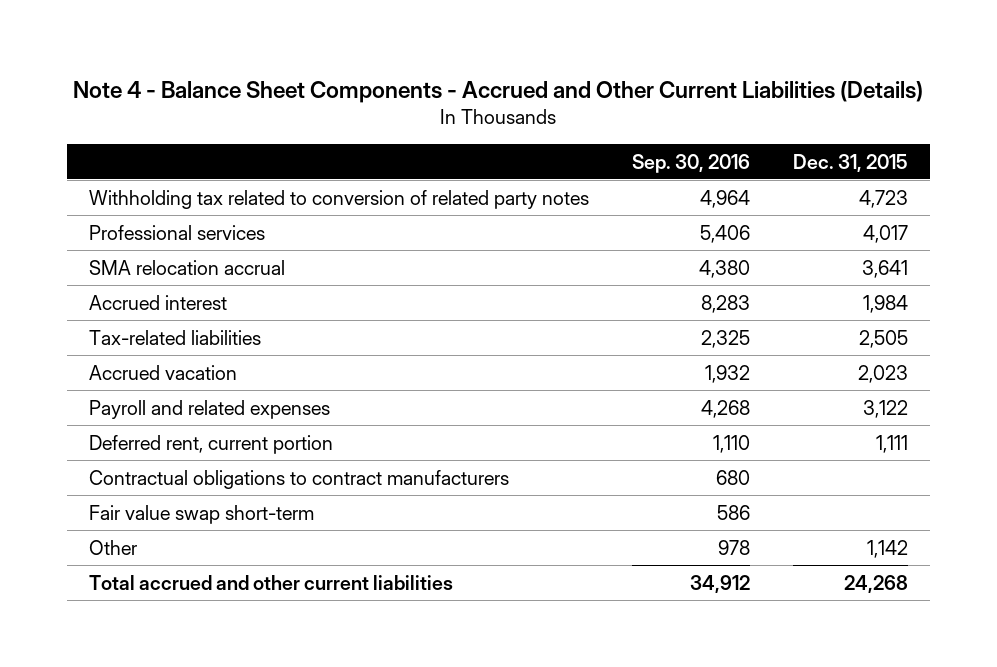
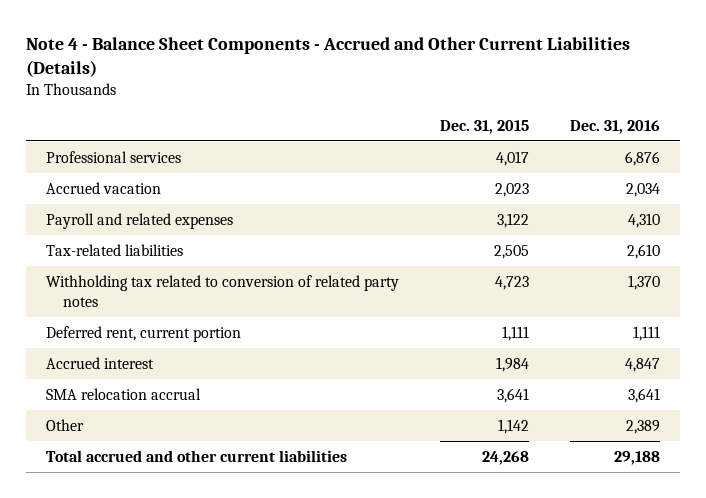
[631,153,750,173] Sep. 30, 2016 -> none
none -> [569,119,660,134] Dec. 31, 2016
[88,329,261,345] Tax-related liabilities -> [46,243,184,256] Tax-related liabilities
[88,189,589,209] Withholding tax related to conversion of related party notes -> [46,274,400,307] Withholding tax related to conversion of related party notes
[88,469,509,489] Contractual obligations to contract manufacturers -> none
[88,504,314,524] Fair value swap short-term -> none
[88,294,227,310] Accrued interest -> [46,356,155,369] Accrued interest
[88,259,285,275] SMA relocation accrual -> [46,387,202,400] SMA relocation accrual

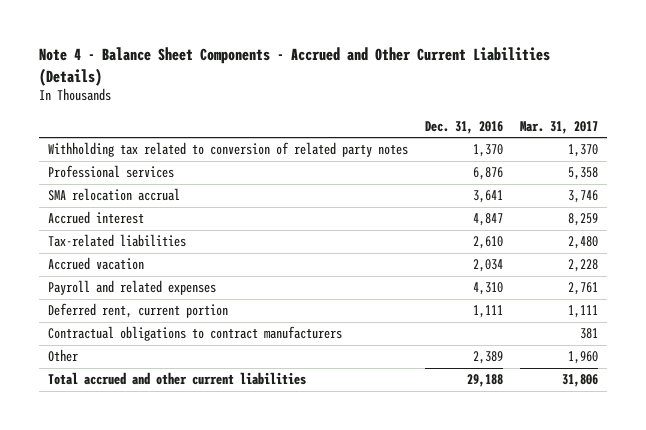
[439,119,529,134] Dec. 31, 2015 -> none
none -> [520,120,599,134] Mar. 31, 2017
[46,274,400,307] Withholding tax related to conversion of related party notes -> [47,142,408,158] Withholding tax related to conversion of related party notes
[46,387,202,400] SMA relocation accrual -> [47,188,180,202] SMA relocation accrual
[46,356,155,369] Accrued interest -> [47,211,144,225] Accrued interest
[46,243,184,256] Tax-related liabilities -> [47,234,186,248] Tax-related liabilities
none -> [47,326,342,342] Contractual obligations to contract manufacturers

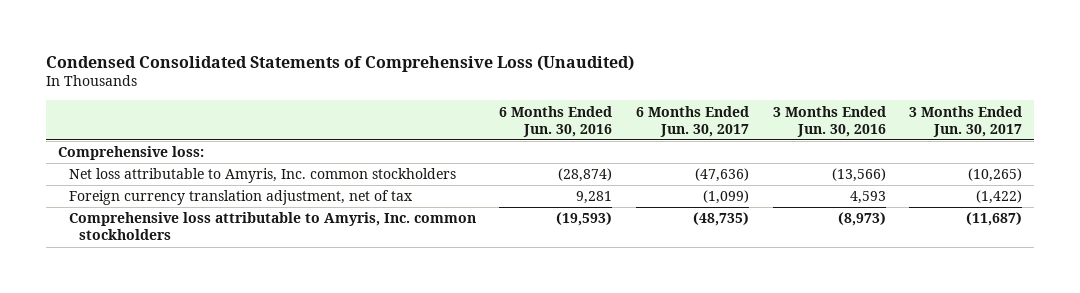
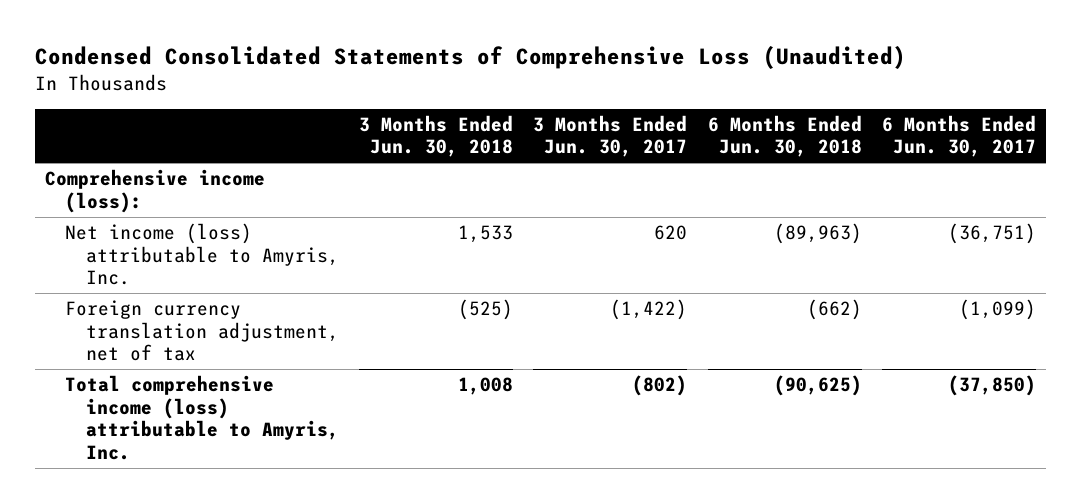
[499,105,613,137] 6 Months Ended Jun. 30, 2016 -> none
[772,105,886,137] 3 Months Ended Jun. 30, 2016 -> none
none -> [359,114,514,158] 3 Months Ended Jun. 30, 2018
none -> [707,114,862,158] 6 Months Ended Jun. 30, 2018
[57,146,204,161] Comprehensive loss: -> [44,169,265,213] Comprehensive income (loss):
[68,168,456,184] Net loss attributable to Amyris, Inc. common stockholders -> [65,223,340,286] Net income (loss) attributable to Amyris, Inc.
[694,168,749,183] (47,636) -> [947,223,1036,245] (36,751)
[968,168,1023,183] (10,265) -> [654,225,688,241] 620
[68,212,476,241] Comprehensive loss attributable to Amyris, Inc. common stockholders -> [65,375,340,460] Total comprehensive income (loss) attributable to Amyris, Inc.
[692,212,749,227] (48,735) -> [947,375,1036,397] (37,850)
[966,212,1023,227] (11,687) -> [632,375,688,397] (802)

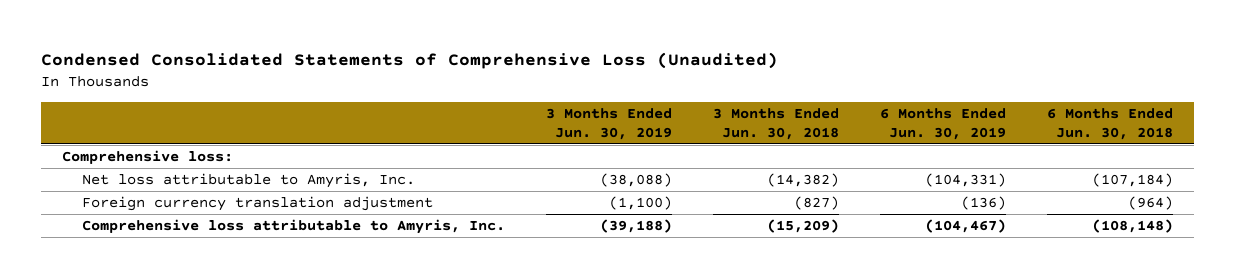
[533,114,688,158] 3 Months Ended Jun. 30, 2017 -> none
[881,114,1036,158] 6 Months Ended Jun. 30, 2017 -> none
none -> [545,108,672,140] 3 Months Ended Jun. 30, 2019
none -> [880,108,1007,140] 6 Months Ended Jun. 30, 2019
[44,169,265,213] Comprehensive income (loss): -> [61,150,233,165] Comprehensive loss:
[65,223,340,286] Net income (loss) attributable to Amyris, Inc. -> [81,173,415,189] Net loss attributable to Amyris, Inc.
[458,225,514,244] 1,533 -> [767,173,840,188] (14,382)
[773,223,862,245] (89,963) -> [1092,173,1174,188] (107,184)
[65,300,340,362] Foreign currency translation adjustment, net of tax -> [81,196,433,212] Foreign currency translation adjustment
[458,299,514,321] (525) -> [794,196,840,211] (827)
[806,299,862,321] (662) -> [1128,196,1174,211] (964)
[65,375,340,460] Total comprehensive income (loss) attributable to Amyris, Inc. -> [81,219,505,235] Comprehensive loss attributable to Amyris, Inc.
[458,377,514,396] 1,008 -> [767,219,840,234] (15,209)
[773,375,862,397] (90,625) -> [1092,219,1174,234] (108,148)

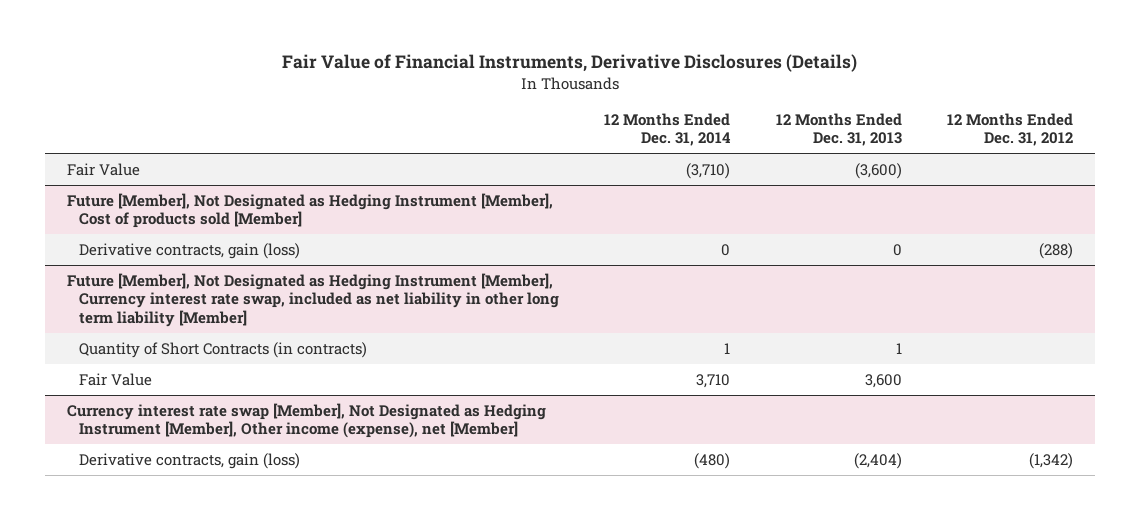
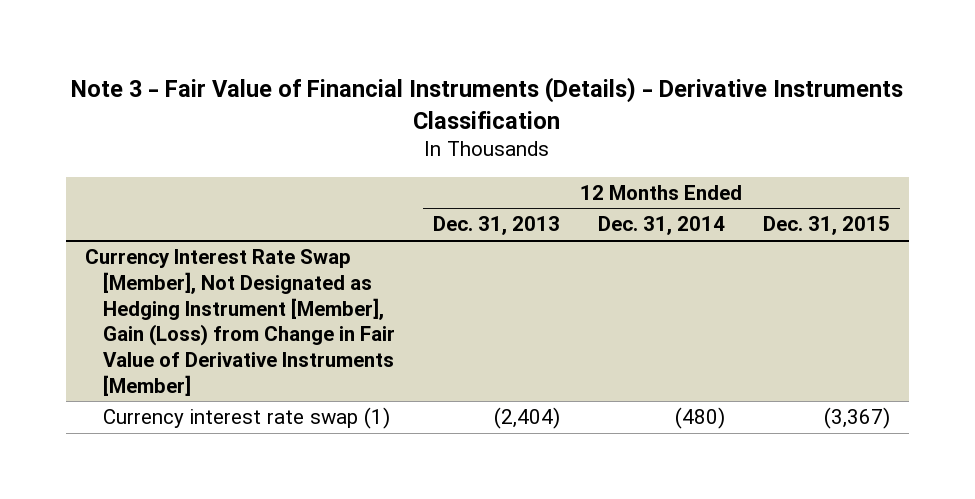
[282,54,858,73] Fair Value of Financial Instruments, Derivative Disclosures (Details) -> [71,77,904,129] Note 3 - Fair Value of Financial Instruments (Details) - Derivative Instruments Classification
[946,112,1073,147] 12 Months Ended Dec. 31, 2012 -> none
none -> [762,216,890,236] Dec. 31, 2015
[67,162,141,176] Fair Value -> none
[67,192,554,229] Future [Member], Not Designated as Hedging Instrument [Member], Cost of products sold [Member] -> none
[78,242,300,259] Derivative contracts, gain (loss) -> none
[67,272,559,327] Future [Member], Not Designated as Hedging Instrument [Member], Currency interest rate swap, included as net liability in other long term liability [Member] -> none
[78,341,367,358] Quantity of Short Contracts (in contracts) -> none
[78,372,152,386] Fair Value -> none
[67,402,547,439] Currency interest rate swap [Member], Not Designated as Hedging Instrument [Member], Other income (expense), net [Member] -> none
none -> [84,249,395,396] Currency Interest Rate Swap [Member], Not Designated as Hedging Instrument [Member], Gain (Loss) from Change in Fair Value of Derivative Instruments [Member]
[78,452,300,469] Derivative contracts, gain (loss) -> [102,407,390,430] Currency interest rate swap (1)

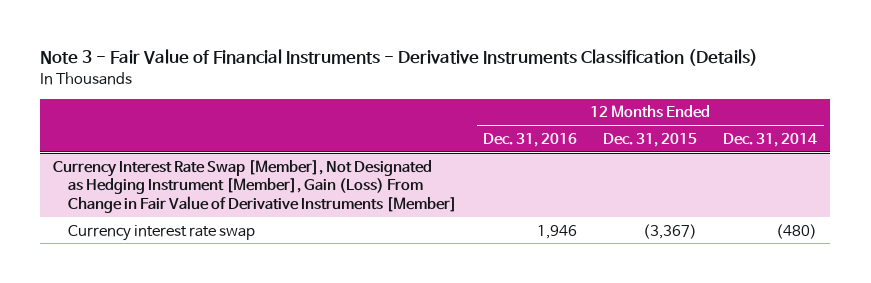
[71,77,904,129] Note 3 - Fair Value of Financial Instruments (Details) - Derivative Instruments Classification -> [40,49,759,67] Note 3 - Fair Value of Financial Instruments - Derivative Instruments Classification (Details)
[432,216,560,236] Dec. 31, 2013 -> none
none -> [483,132,578,147] Dec. 31, 2016
[84,249,395,396] Currency Interest Rate Swap [Member], Not Designated as Hedging Instrument [Member], Gain (Loss) from Change in Fair Value of Derivative Instruments [Member] -> [53,159,458,214] Currency Interest Rate Swap [Member], Not Designated as Hedging Instrument [Member], Gain (Loss) From Change in Fair Value of Derivative Instruments [Member]
[102,407,390,430] Currency interest rate swap (1) -> [68,224,256,241] Currency interest rate swap

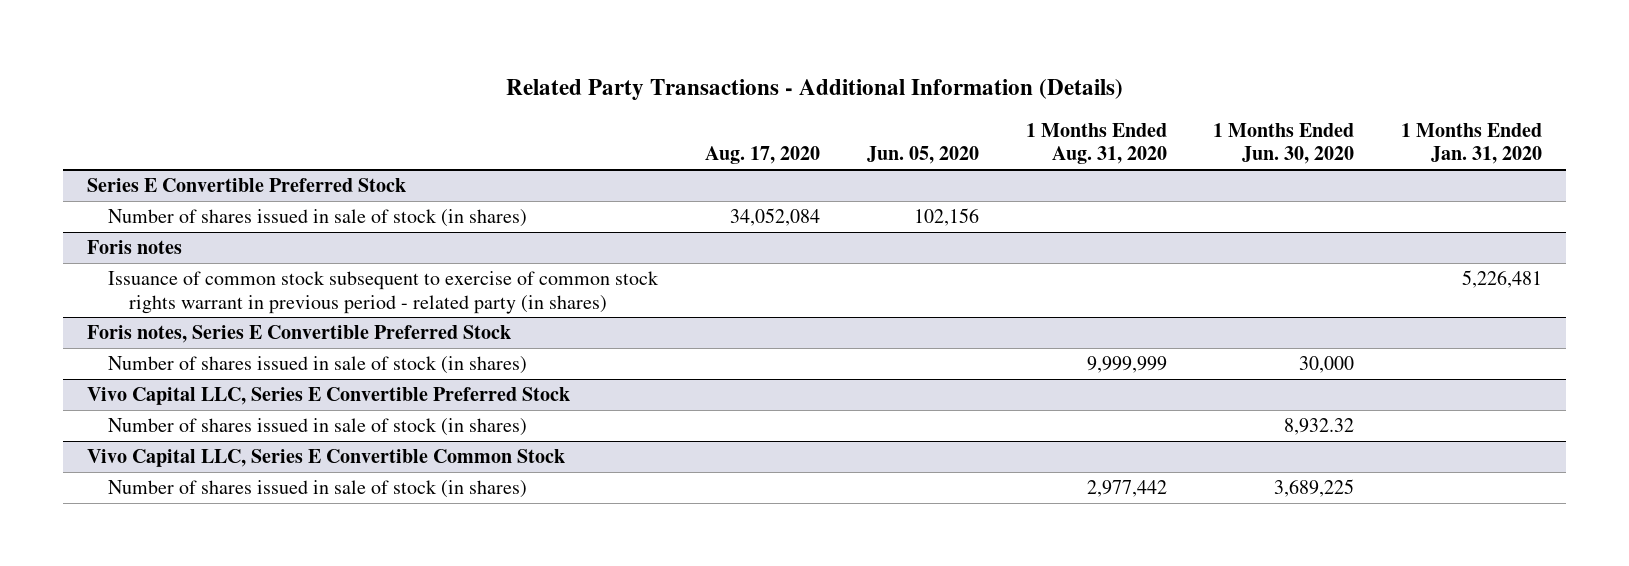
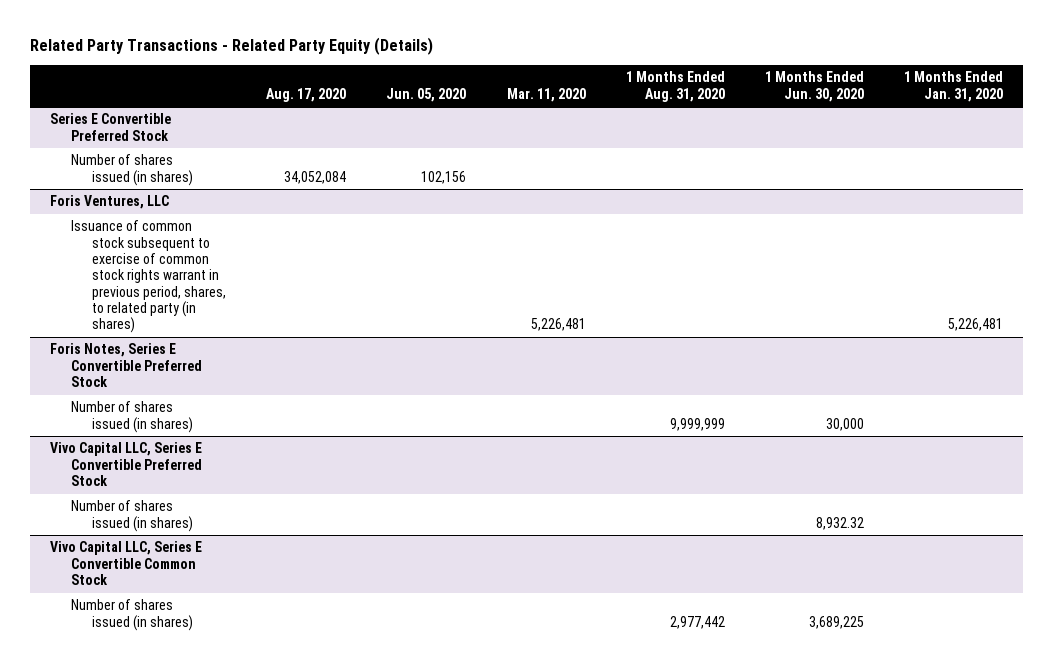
[505,78,1123,100] Related Party Transactions - Additional Information (Details) -> [29,37,433,56] Related Party Transactions - Related Party Equity (Details)
none -> [506,87,586,102] Mar. 11, 2020
[108,209,528,228] Number of shares issued in sale of stock (in shares) -> [70,154,193,186] Number of shares issued (in shares)
[86,240,182,255] Foris notes -> [49,195,169,210] Foris Ventures, LLC
[108,271,660,314] Issuance of common stock subsequent to exercise of common stock rights warrant in previous period - related party (in shares) -> [70,220,226,334] Issuance of common stock subsequent to exercise of common stock rights warrant in previous period, shares, to related party (in shares)
[86,325,511,344] Foris notes, Series E Convertible Preferred Stock -> [49,343,202,387] Foris Notes, Series E Convertible Preferred Stock
[108,356,528,375] Number of shares issued in sale of stock (in shares) -> [70,401,193,433] Number of shares issued (in shares)
[108,418,528,437] Number of shares issued in sale of stock (in shares) -> [70,500,193,532] Number of shares issued (in shares)
[108,480,528,499] Number of shares issued in sale of stock (in shares) -> [70,599,193,631] Number of shares issued (in shares)

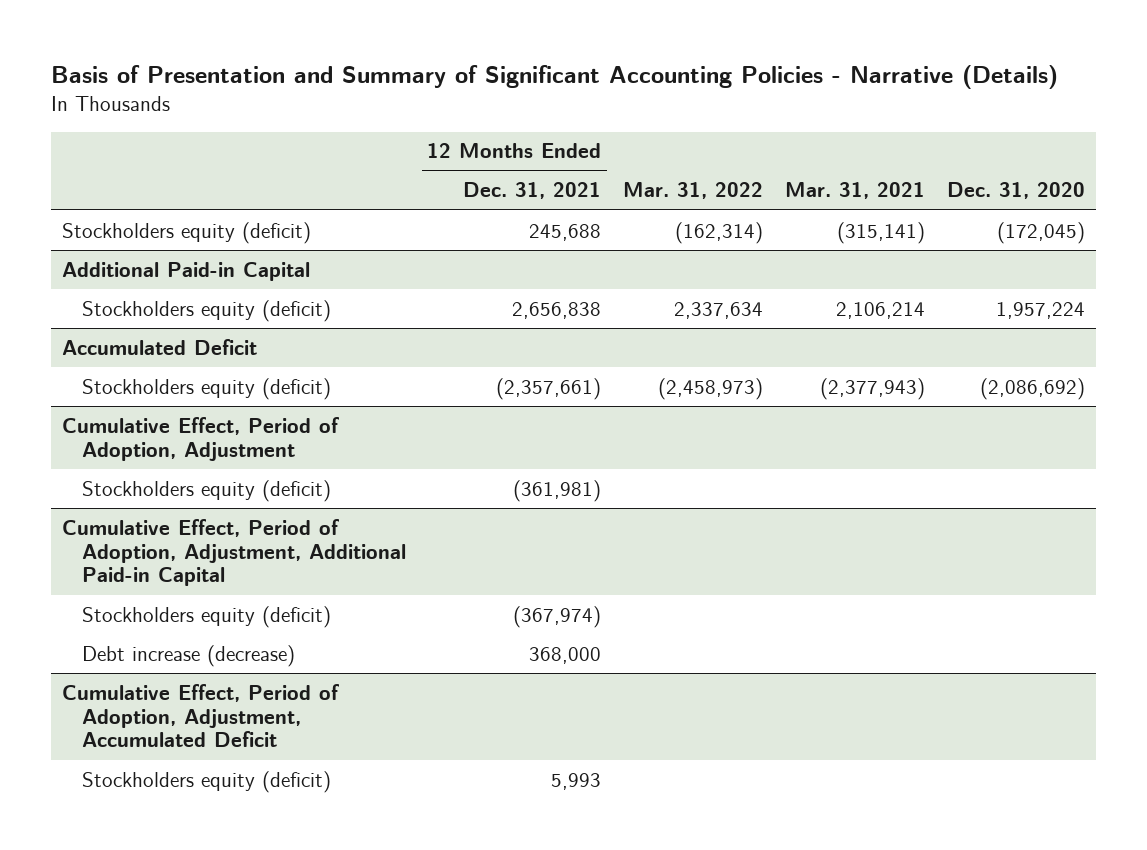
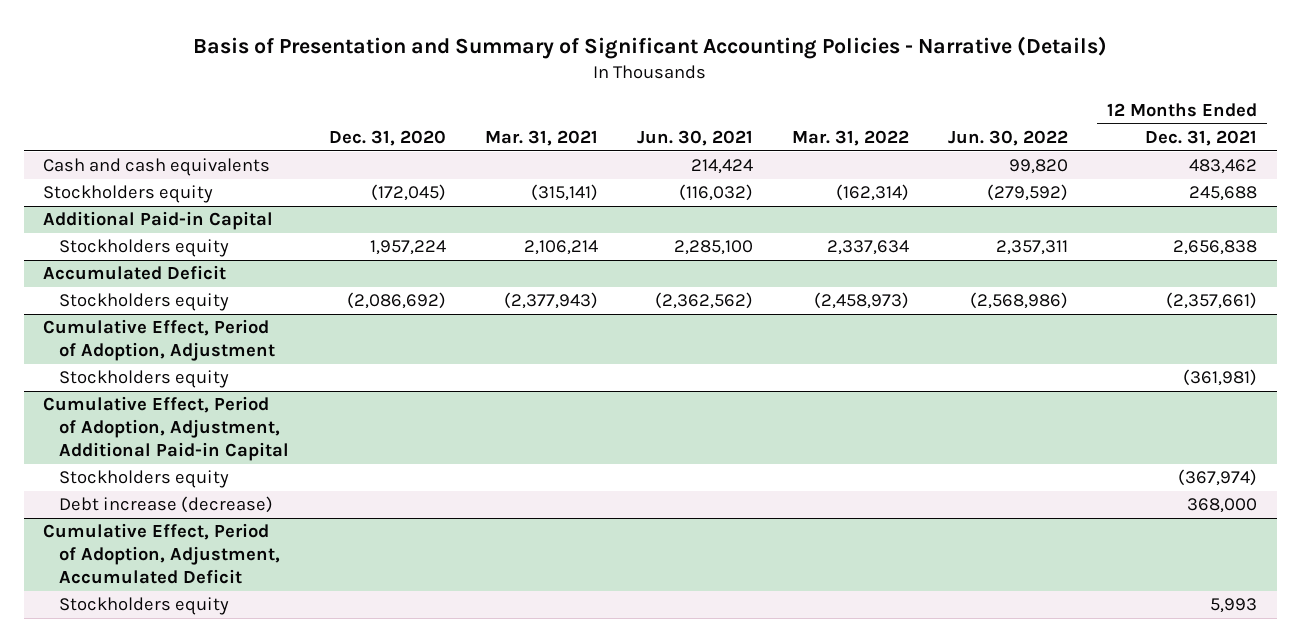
none -> [636,129,753,146] Jun. 30, 2021
none -> [948,129,1069,146] Jun. 30, 2022
none -> [43,158,271,177] Cash and cash equivalents
[62,221,312,244] Stockholders equity (deficit) -> [43,185,214,204] Stockholders equity
[81,299,331,322] Stockholders equity (deficit) -> [59,239,230,258] Stockholders equity
[81,377,331,400] Stockholders equity (deficit) -> [59,293,230,312] Stockholders equity
[81,479,331,502] Stockholders equity (deficit) -> [59,370,230,389] Stockholders equity
[81,605,331,628] Stockholders equity (deficit) -> [59,470,230,489] Stockholders equity
[81,770,331,793] Stockholders equity (deficit) -> [59,597,230,616] Stockholders equity

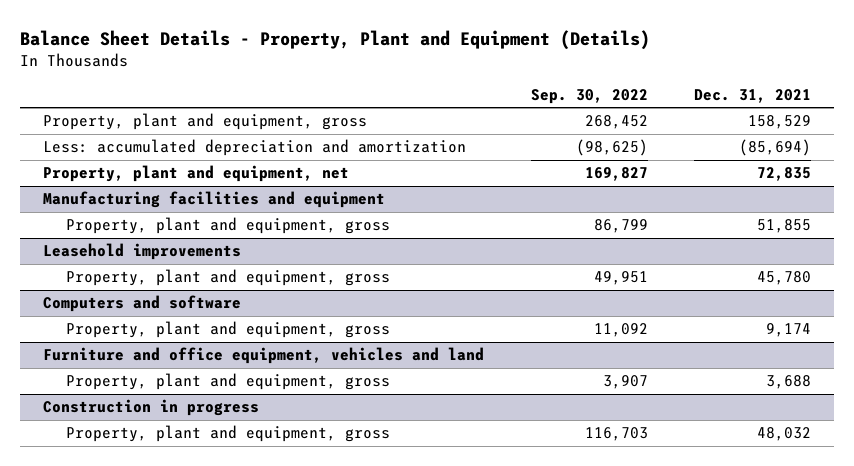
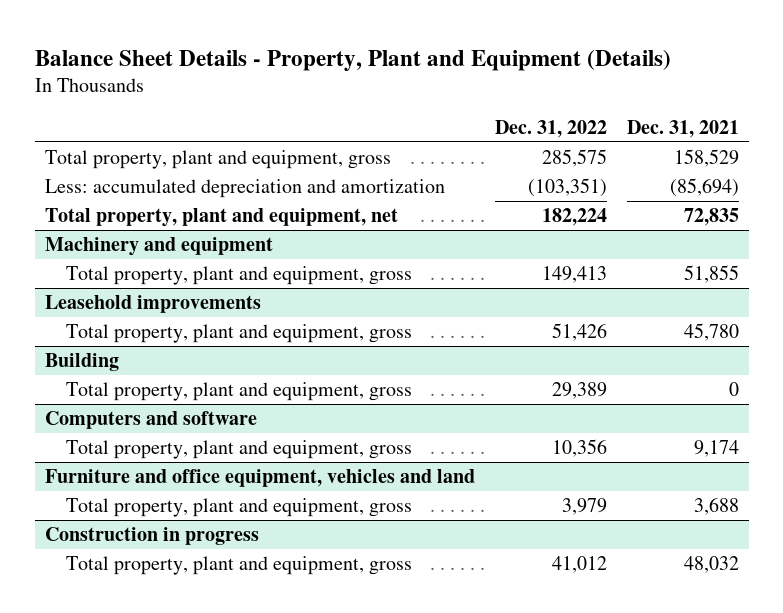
[530,88,648,104] Sep. 30, 2022 -> none
none -> [494,119,607,138] Dec. 31, 2022
[43,113,368,131] Property, plant and equipment, gross -> [44,150,391,170] Total property, plant and equipment, gross
[43,191,386,209] Manufacturing facilities and equipment -> none
[43,165,350,183] Property, plant and equipment, net -> [44,208,398,228] Total property, plant and equipment, net
none -> [44,237,273,257] Machinery and equipment
[66,217,391,235] Property, plant and equipment, gross -> [66,266,413,286] Total property, plant and equipment, gross
[66,269,391,287] Property, plant and equipment, gross -> [66,324,413,344] Total property, plant and equipment, gross
none -> [44,353,119,372] Building
none -> [66,382,413,402] Total property, plant and equipment, gross
[66,321,391,339] Property, plant and equipment, gross -> [66,440,413,460] Total property, plant and equipment, gross
[66,373,391,391] Property, plant and equipment, gross -> [66,498,413,518] Total property, plant and equipment, gross
[66,425,391,443] Property, plant and equipment, gross -> [66,556,413,576] Total property, plant and equipment, gross

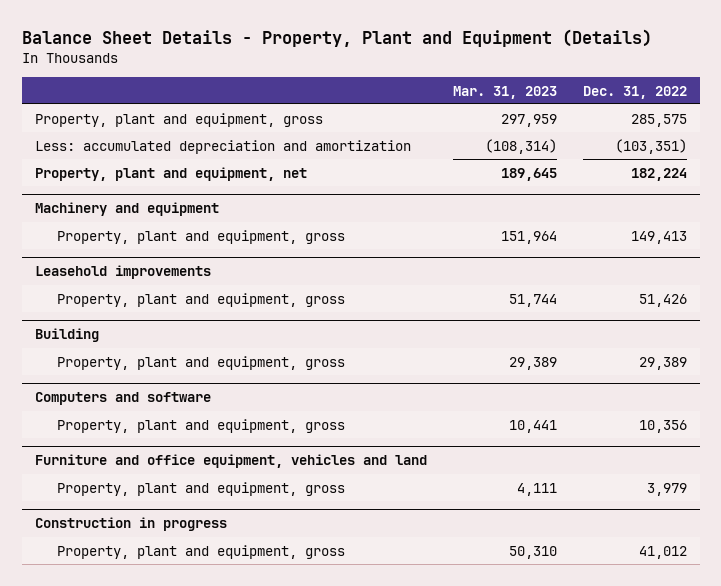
[626,119,739,138] Dec. 31, 2021 -> none
none -> [452,85,557,99] Mar. 31, 2023
[44,150,391,170] Total property, plant and equipment, gross -> [34,112,323,127] Property, plant and equipment, gross
[44,208,398,228] Total property, plant and equipment, net -> [34,166,307,181] Property, plant and equipment, net
[66,266,413,286] Total property, plant and equipment, gross -> [57,229,346,244] Property, plant and equipment, gross
[66,324,413,344] Total property, plant and equipment, gross -> [57,292,346,307] Property, plant and equipment, gross
[66,382,413,402] Total property, plant and equipment, gross -> [57,355,346,370] Property, plant and equipment, gross
[66,440,413,460] Total property, plant and equipment, gross -> [57,418,346,433] Property, plant and equipment, gross
[66,498,413,518] Total property, plant and equipment, gross -> [57,481,346,496] Property, plant and equipment, gross
[66,556,413,576] Total property, plant and equipment, gross -> [57,544,346,559] Property, plant and equipment, gross

